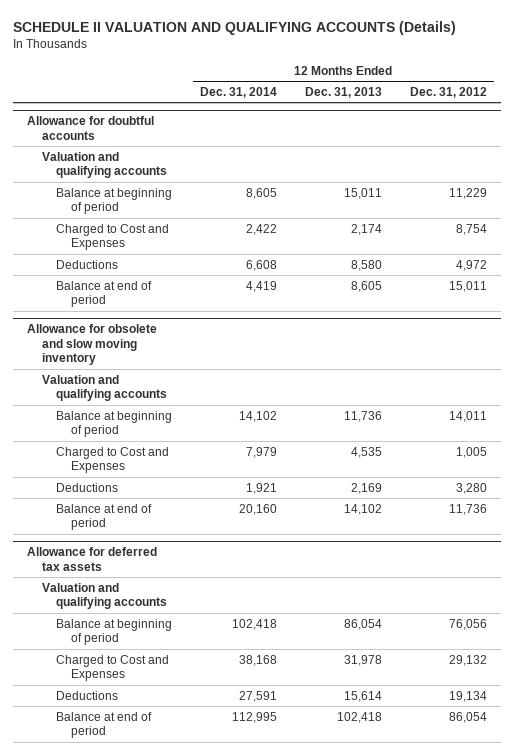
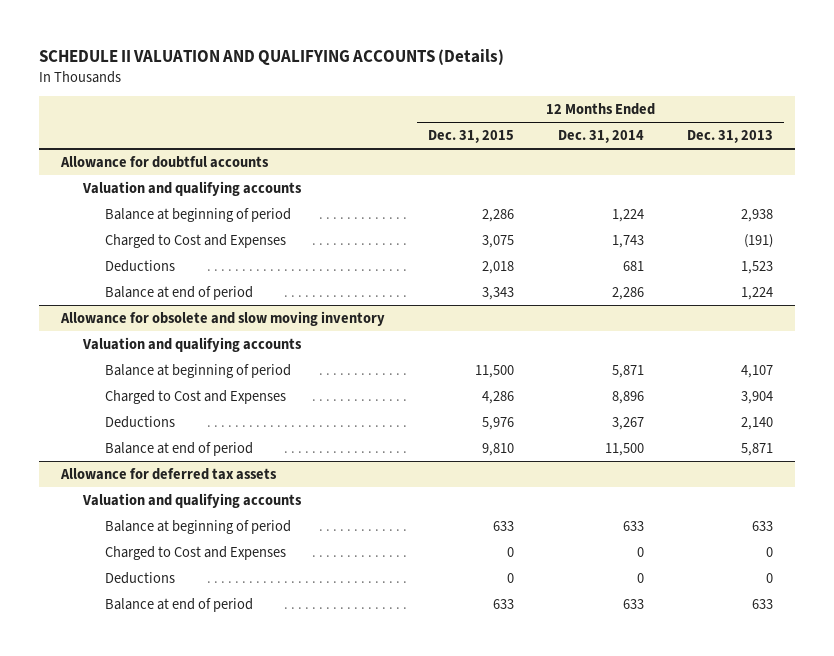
[409,86,487,98] Dec. 31, 2012 -> none
none -> [428,130,515,144] Dec. 31, 2015
[246,187,278,199] 8,605 -> [611,208,644,222] 1,224
[343,187,382,199] 15,011 -> [741,208,774,222] 2,938
[246,223,278,235] 2,422 -> [611,234,644,248] 1,743
[350,223,382,235] 2,174 -> [744,233,774,248] (191)
[246,259,278,271] 6,608 -> [622,260,644,271] 681
[350,259,382,271] 8,580 -> [741,260,774,274] 1,523
[246,280,278,292] 4,419 -> [611,286,644,300] 2,286
[350,280,382,292] 8,605 -> [741,286,774,300] 1,224
[239,410,278,422] 14,102 -> [611,364,644,378] 5,871
[343,410,382,422] 11,736 -> [741,364,774,378] 4,107
[246,446,278,458] 7,979 -> [611,390,644,404] 8,896
[350,446,382,458] 4,535 -> [741,390,774,404] 3,904
[246,482,278,494] 1,921 -> [611,416,644,430] 3,267
[350,482,382,494] 2,169 -> [741,416,774,430] 2,140
[239,503,278,515] 20,160 -> [604,442,644,456] 11,500
[343,503,382,515] 14,102 -> [741,442,774,456] 5,871
[232,618,278,630] 102,418 -> [622,520,644,531] 633
[343,618,382,630] 86,054 -> [752,520,774,531] 633
[239,654,278,666] 38,168 -> [636,546,644,557] 0
[343,654,382,666] 31,978 -> [766,546,774,557] 0
[239,690,278,702] 27,591 -> [636,572,644,583] 0
[343,690,382,702] 15,614 -> [766,572,774,583] 0
[232,711,278,723] 112,995 -> [622,598,644,609] 633
[336,711,382,723] 102,418 -> [752,598,774,609] 633

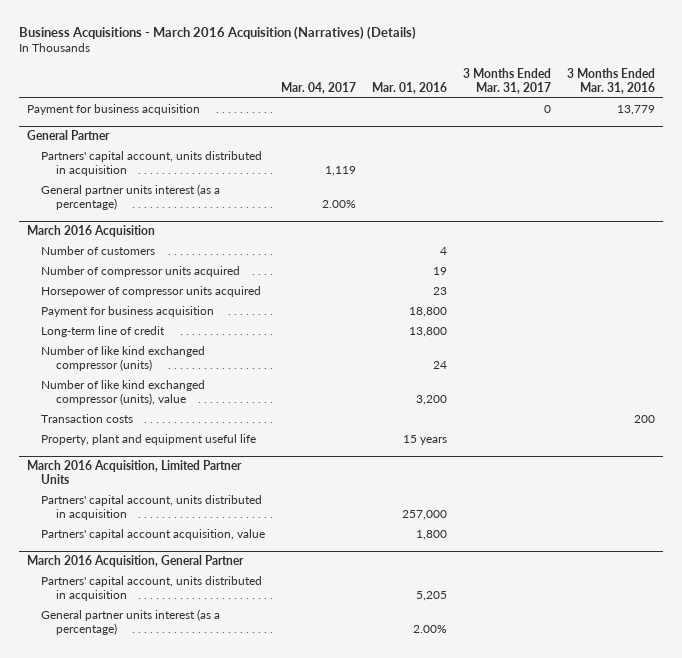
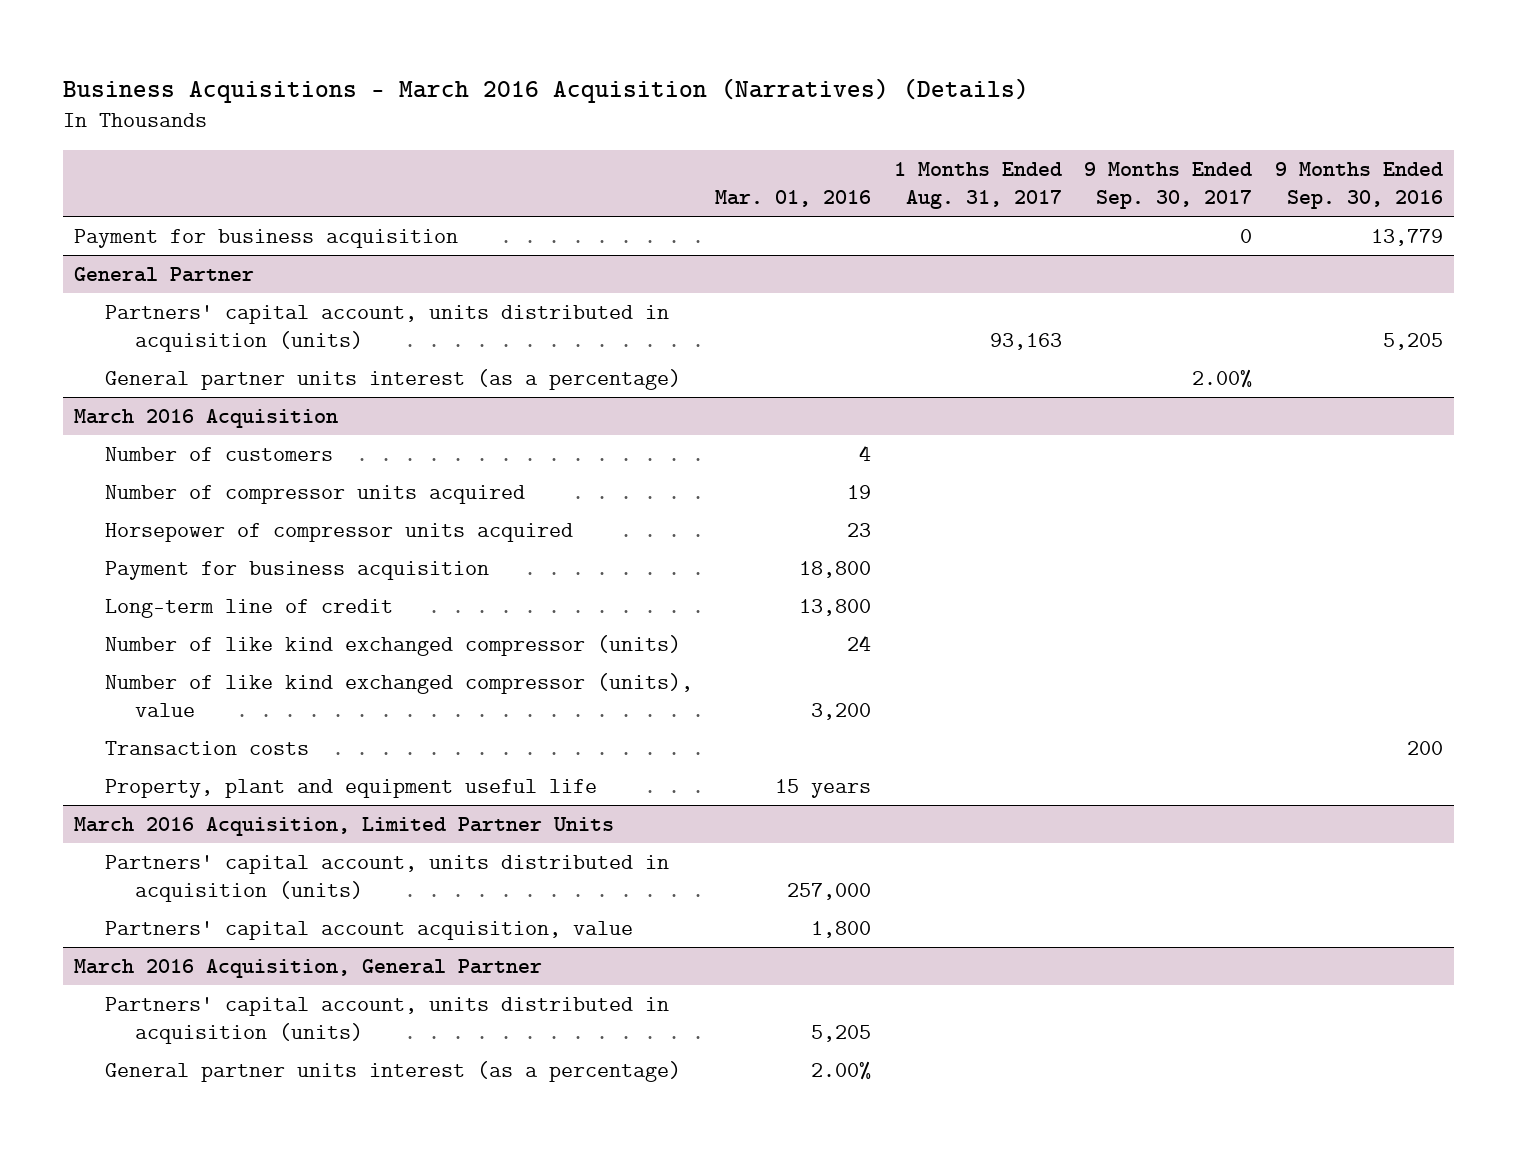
[281,81,357,94] Mar. 04, 2017 -> none
[463,67,552,94] 3 Months Ended Mar. 31, 2017 -> none
[567,67,656,94] 3 Months Ended Mar. 31, 2016 -> none
none -> [893,161,1062,209] 1 Months Ended Aug. 31, 2017
none -> [1084,161,1253,209] 9 Months Ended Sep. 30, 2017
none -> [1275,161,1444,209] 9 Months Ended Sep. 30, 2016
[41,151,263,177] Partners' capital account, units distributed in acquisition -> [104,304,669,352] Partners' capital account, units distributed in acquisition (units)
[41,495,263,521] Partners' capital account, units distributed in acquisition -> [104,854,669,902] Partners' capital account, units distributed in acquisition (units)
[41,576,263,602] Partners' capital account, units distributed in acquisition -> [104,996,669,1044] Partners' capital account, units distributed in acquisition (units)

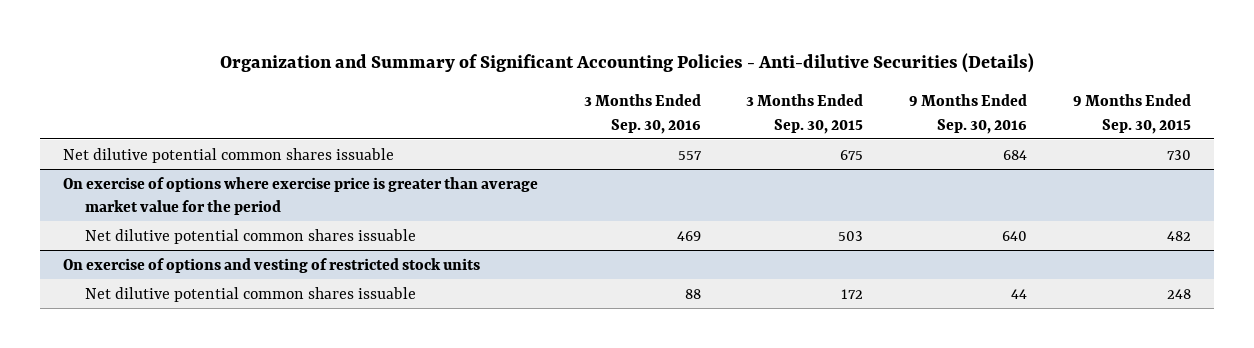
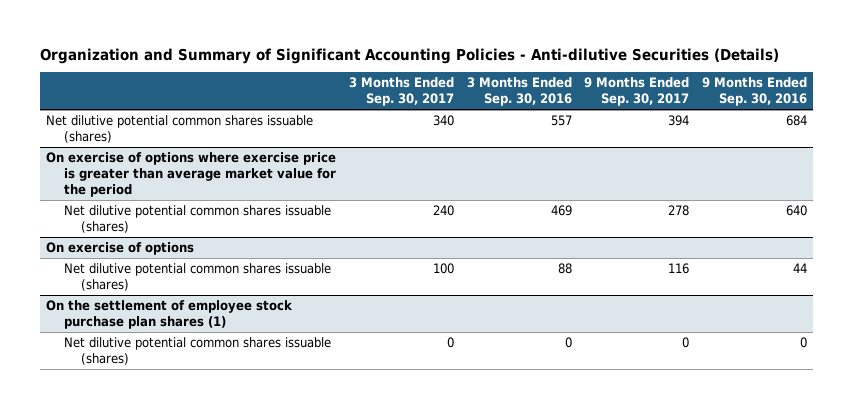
[746,94,864,134] 3 Months Ended Sep. 30, 2015 -> none
[1073,94,1192,134] 9 Months Ended Sep. 30, 2015 -> none
none -> [348,77,454,107] 3 Months Ended Sep. 30, 2017
none -> [584,77,690,107] 9 Months Ended Sep. 30, 2017
[62,147,394,163] Net dilutive potential common shares issuable -> [46,115,314,144] Net dilutive potential common shares issuable (shares)
[85,228,417,244] Net dilutive potential common shares issuable -> [63,205,331,234] Net dilutive potential common shares issuable (shares)
[62,257,480,273] On exercise of options and vesting of restricted stock units -> [46,242,195,256] On exercise of options
[85,286,417,302] Net dilutive potential common shares issuable -> [63,263,331,292] Net dilutive potential common shares issuable (shares)
none -> [46,300,293,330] On the settlement of employee stock purchase plan shares (1)
none -> [63,337,331,366] Net dilutive potential common shares issuable (shares)

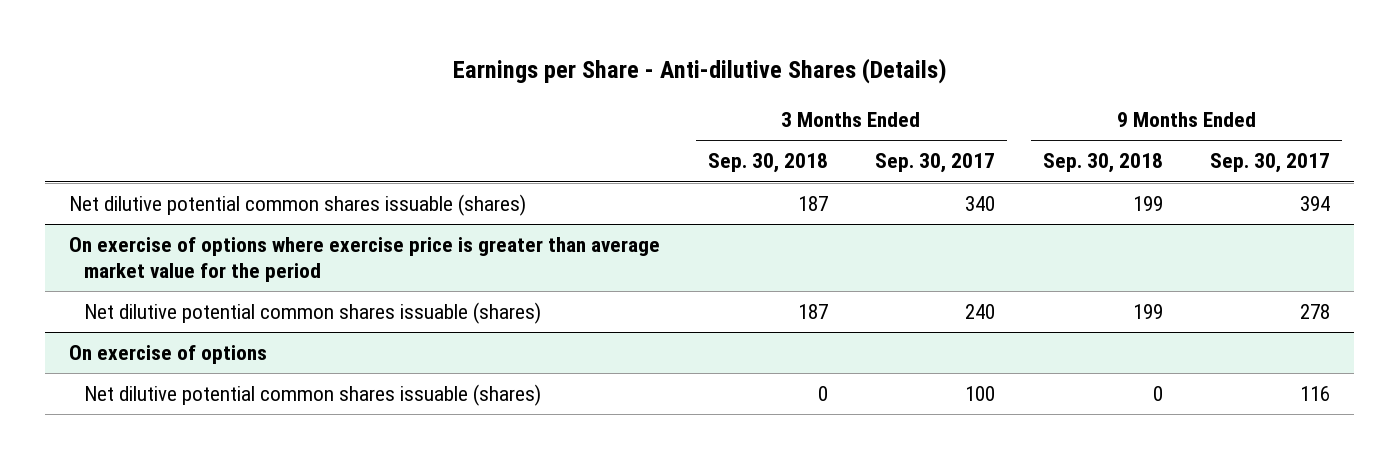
[40,47,780,64] Organization and Summary of Significant Accounting Policies - Anti-dilutive Securities (Details) -> [452,57,947,84] Earnings per Share - Anti-dilutive Shares (Details)
[466,77,572,107] 3 Months Ended Sep. 30, 2016 -> none
[701,77,807,107] 9 Months Ended Sep. 30, 2016 -> none
none -> [707,153,828,174] Sep. 30, 2018
none -> [1042,153,1163,174] Sep. 30, 2018
[46,300,293,330] On the settlement of employee stock purchase plan shares (1) -> none
[63,337,331,366] Net dilutive potential common shares issuable (shares) -> none

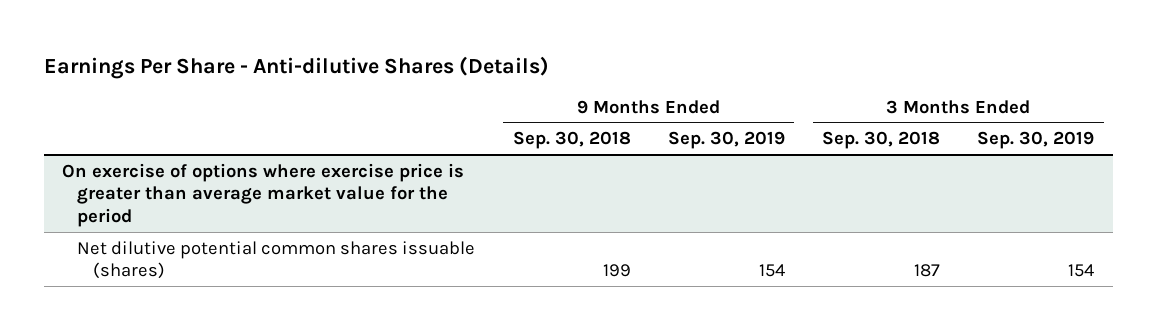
[452,57,947,84] Earnings per Share - Anti-dilutive Shares (Details) -> [43,55,549,79] Earnings Per Share - Anti-dilutive Shares (Details)
[875,153,996,174] Sep. 30, 2017 -> none
[1210,153,1331,174] Sep. 30, 2017 -> none
none -> [667,131,785,150] Sep. 30, 2019
none -> [977,131,1095,150] Sep. 30, 2019
[68,194,526,217] Net dilutive potential common shares issuable (shares) -> none
[68,345,267,365] On exercise of options -> none
[84,384,542,407] Net dilutive potential common shares issuable (shares) -> none

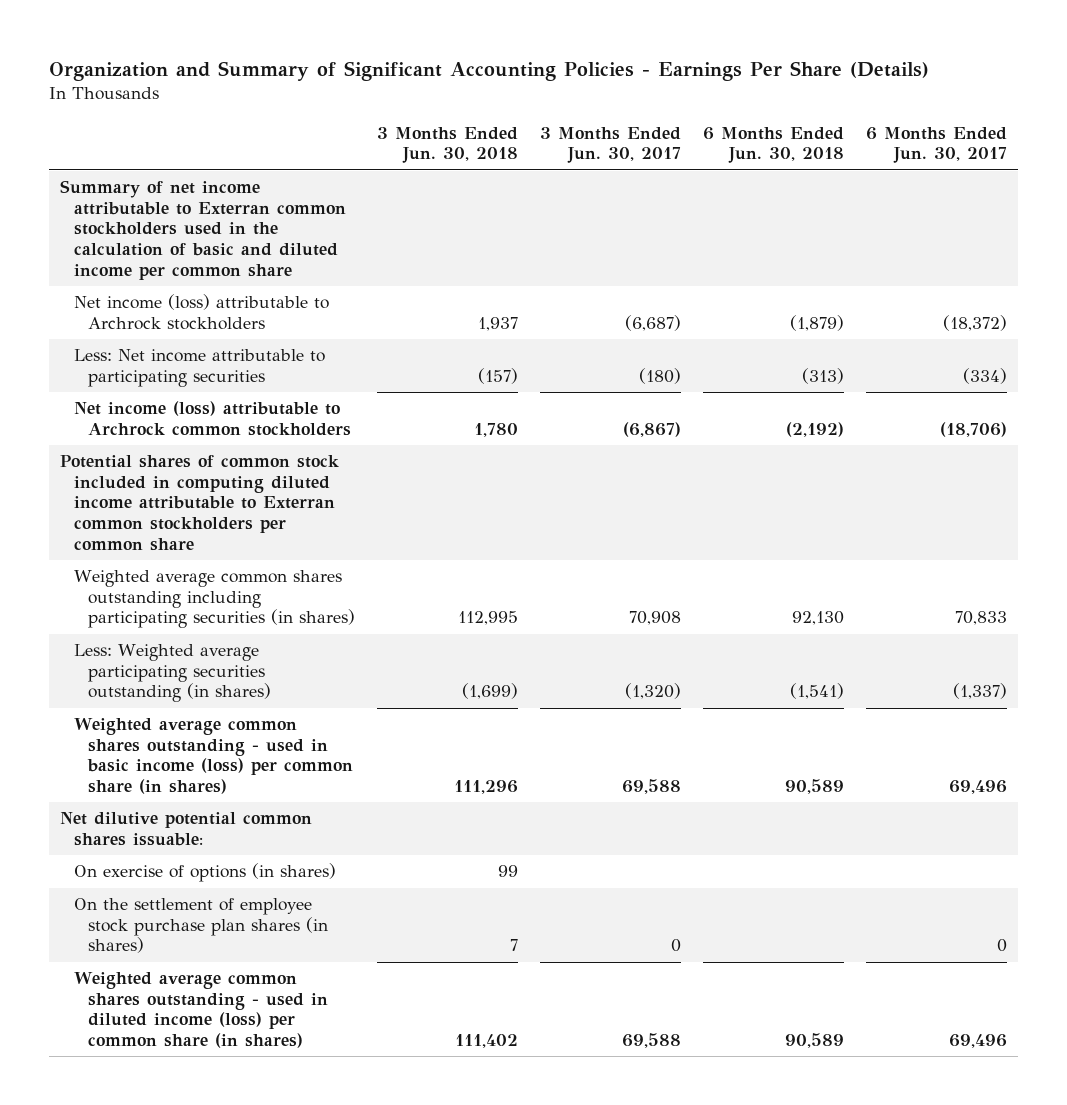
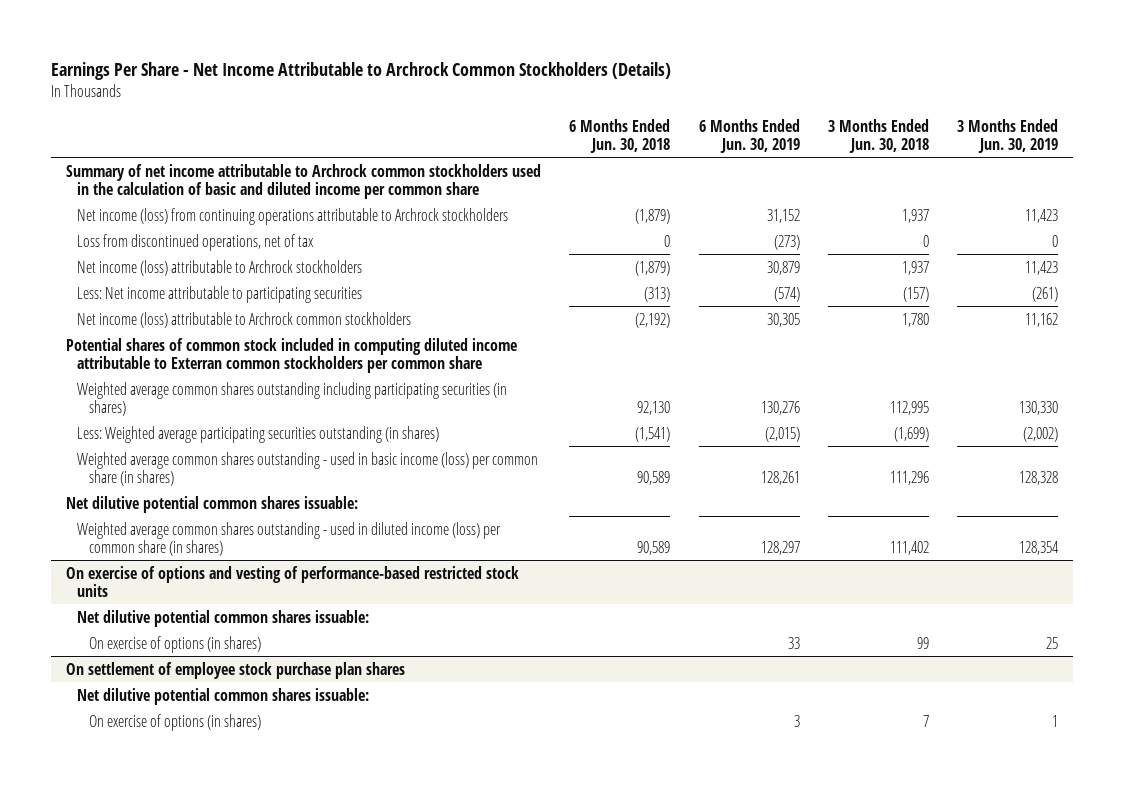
[48,60,929,81] Organization and Summary of Significant Accounting Policies - Earnings Per Share (Details) -> [51,61,672,80] Earnings Per Share - Net Income Attributable to Archrock Common Stockholders (Details)
[540,126,682,164] 3 Months Ended Jun. 30, 2017 -> none
[866,126,1008,164] 6 Months Ended Jun. 30, 2017 -> none
none -> [698,118,800,154] 6 Months Ended Jun. 30, 2019
none -> [957,118,1059,154] 3 Months Ended Jun. 30, 2019
[59,180,346,280] Summary of net income attributable to Exterran common stockholders used in the calculation of basic and diluted income per common share -> [65,163,541,200] Summary of net income attributable to Archrock common stockholders used in the calculation of basic and diluted income per common share
none -> [77,207,509,225] Net income (loss) from continuing operations attributable to Archrock stockholders
none -> [77,233,315,251] Loss from discontinued operations, net of tax
[73,863,336,883] On exercise of options (in shares) -> none
[73,898,328,954] On the settlement of employee stock purchase plan shares (in shares) -> none
none -> [65,565,519,598] On exercise of options and vesting of performance-based restricted stock units
none -> [77,609,370,627] Net dilutive potential common shares issuable:
none -> [88,635,261,653] On exercise of options (in shares)
none -> [65,661,405,679] On settlement of employee stock purchase plan shares
none -> [77,687,370,705] Net dilutive potential common shares issuable:
none -> [88,713,261,731] On exercise of options (in shares)

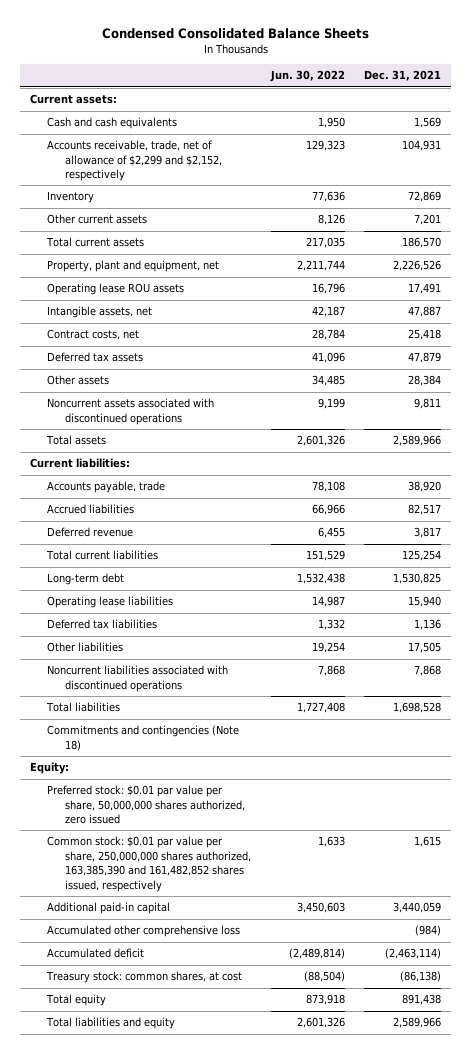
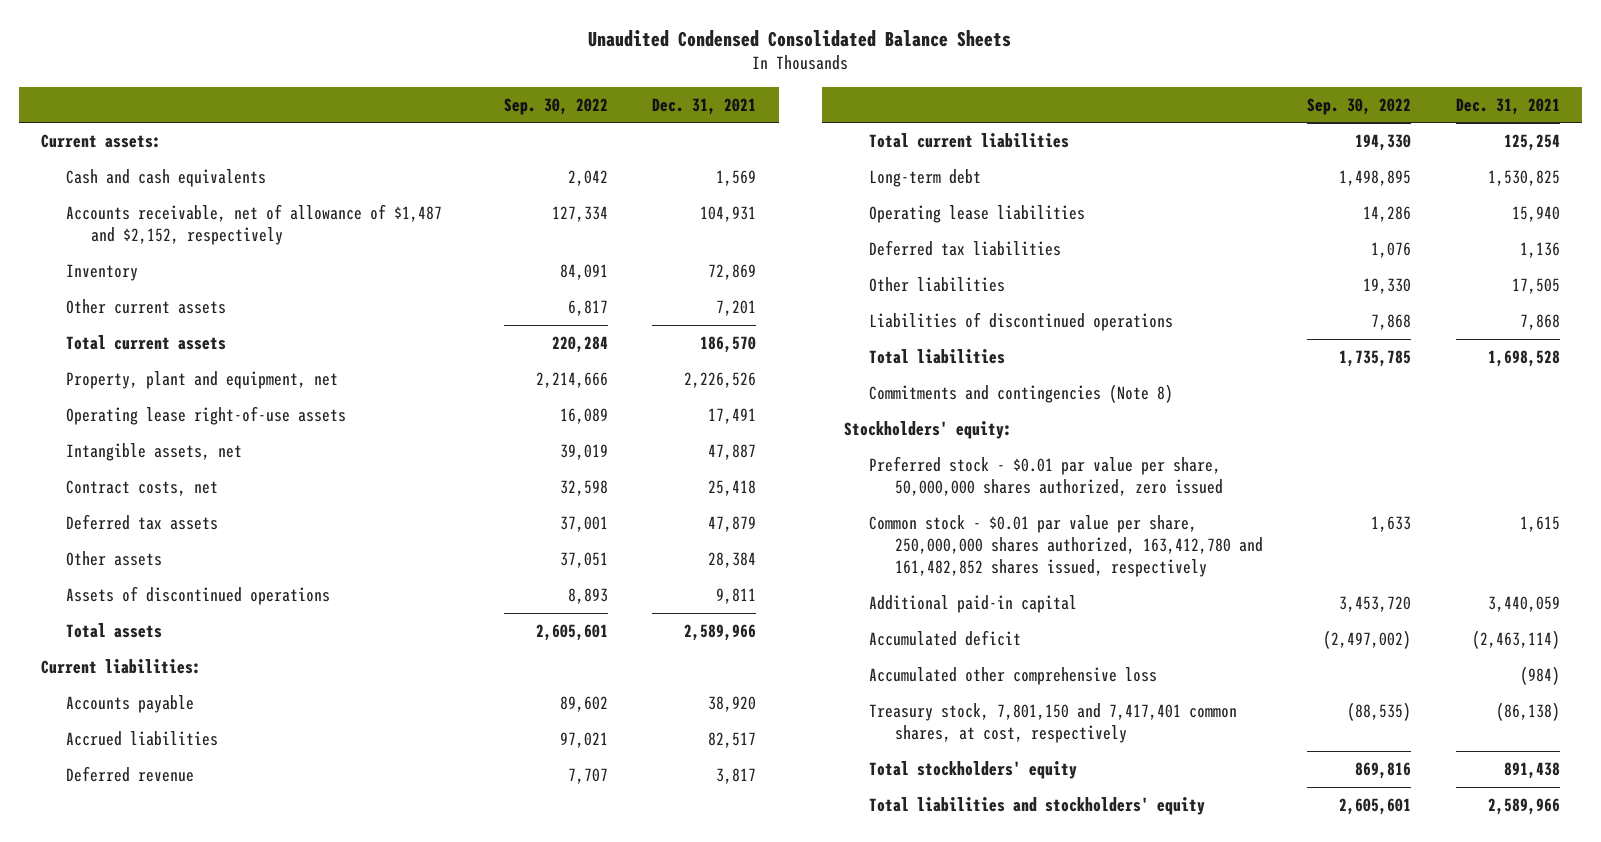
[101,27,369,39] Condensed Consolidated Balance Sheets -> [588,29,1012,47] Unaudited Condensed Consolidated Balance Sheets
[269,70,345,83] Jun. 30, 2022 -> none
none -> [503,97,608,115] Sep. 30, 2022
[47,140,222,182] Accounts receivable, trade, net of allowance of $2,299 and $2,152, respectively -> [65,204,442,246] Accounts receivable, net of allowance of $1,487 and $2,152, respectively
[47,283,185,296] Operating lease ROU assets -> [65,406,346,426] Operating lease right-of-use assets
[47,398,215,425] Noncurrent assets associated with discontinued operations -> [65,586,330,606] Assets of discontinued operations
[47,481,166,494] Accounts payable, trade -> [65,695,194,714] Accounts payable
[47,665,229,692] Noncurrent liabilities associated with discontinued operations -> [869,312,1174,332] Liabilities of discontinued operations
[47,725,240,751] Commitments and contingencies (Note 18) -> [869,384,1174,404] Commitments and contingencies (Note 8)
[30,762,70,775] Equity: -> [844,421,1013,440] Stockholders' equity:
[47,785,245,825] Preferred stock: $0.01 par value per share, 50,000,000 shares authorized, zero issued -> [869,456,1223,497] Preferred stock - $0.01 par value per share, 50,000,000 shares authorized, zero issued
[47,836,251,892] Common stock: $0.01 par value per share, 250,000,000 shares authorized, 163,385,390 and 161,482,852 shares issued, respectively -> [869,515,1263,577] Common stock - $0.01 par value per share, 250,000,000 shares authorized, 163,412,780 and 161,482,852 shares issued, respectively
[47,925,241,938] Accumulated other comprehensive loss -> [869,667,1158,686] Accumulated other comprehensive loss
[46,971,243,984] Treasury stock: common shares, at cost -> [869,703,1238,744] Treasury stock, 7,801,150 and 7,417,401 common shares, at cost, respectively
[46,994,107,1007] Total equity -> [869,761,1078,780] Total stockholders' equity
[46,1017,176,1030] Total liabilities and equity -> [869,797,1206,816] Total liabilities and stockholders' equity

